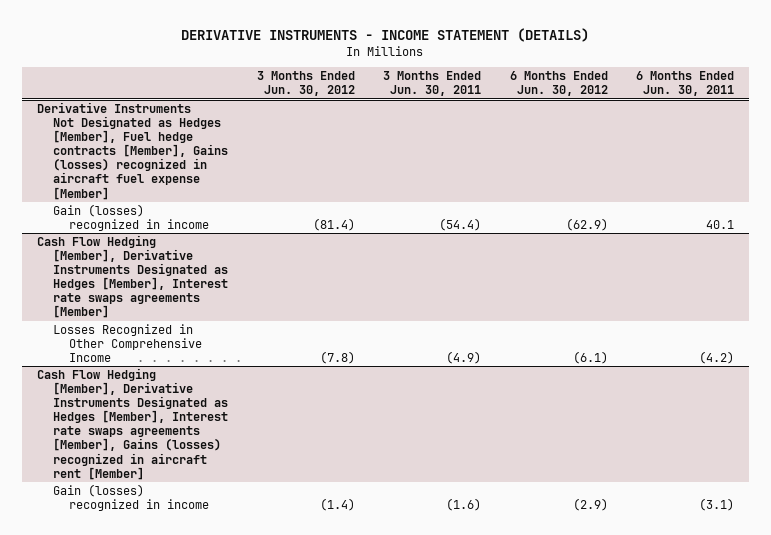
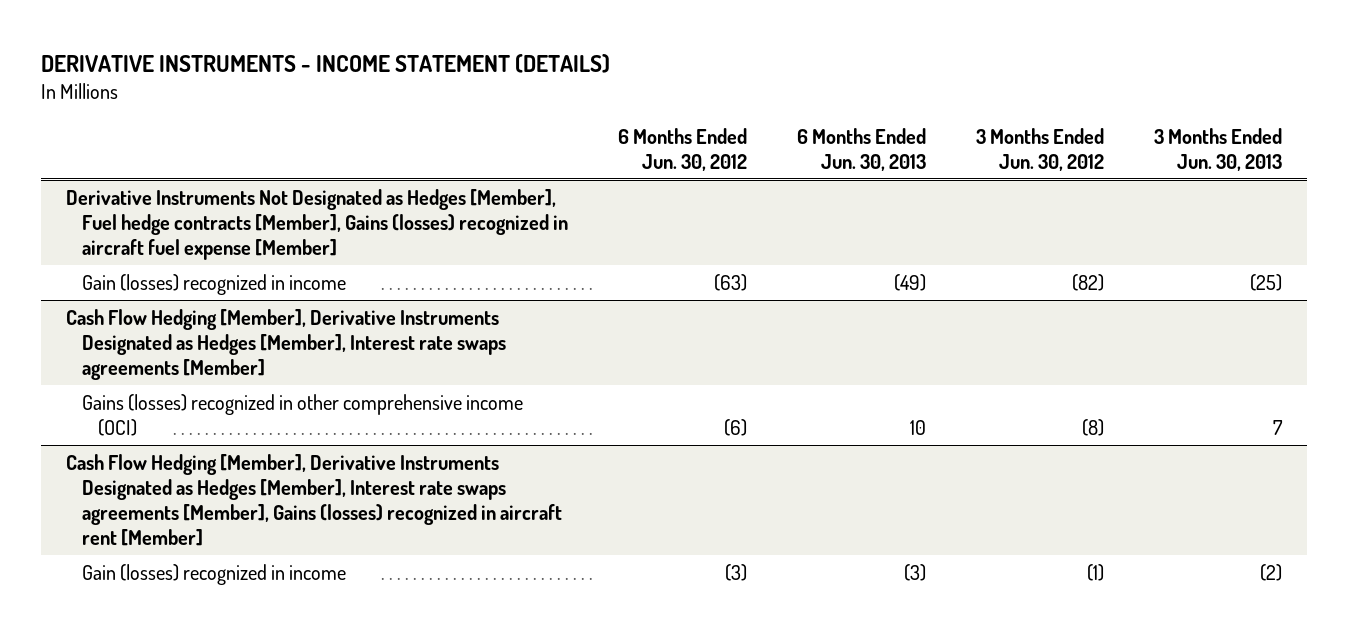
[383,71,482,97] 3 Months Ended Jun. 30, 2011 -> none
[636,71,735,97] 6 Months Ended Jun. 30, 2011 -> none
none -> [797,127,927,171] 6 Months Ended Jun. 30, 2013
none -> [1154,127,1283,171] 3 Months Ended Jun. 30, 2013
[312,217,355,231] (81.4) -> [1072,273,1105,291] (82)
[565,217,608,231] (62.9) -> [714,273,748,291] (63)
[52,323,203,363] Losses Recognized in Other Comprehensive Income -> [82,393,524,436] Gains (losses) recognized in other comprehensive income (OCI)
[319,351,355,365] (7.8) -> [1082,418,1105,436] (8)
[572,351,608,365] (6.1) -> [724,418,748,436] (6)
[319,497,355,511] (1.4) -> [1087,563,1105,581] (1)
[572,497,608,511] (2.9) -> [725,563,748,581] (3)

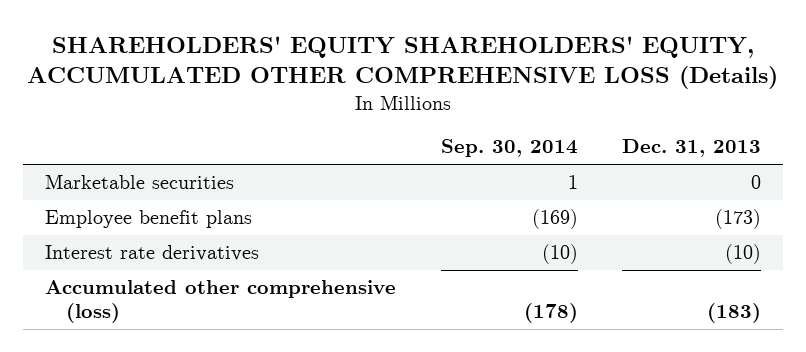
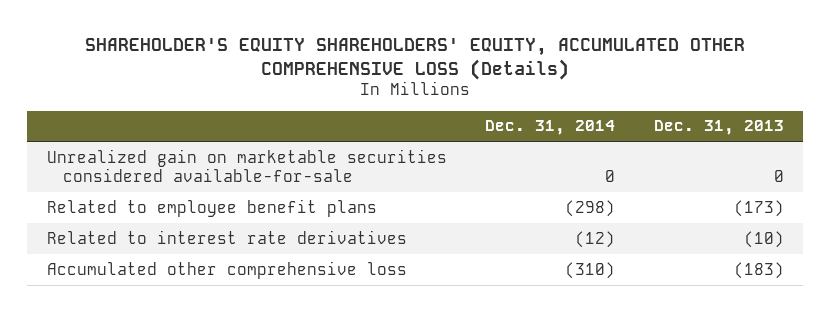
[27,35,779,90] SHAREHOLDERS' EQUITY SHAREHOLDERS' EQUITY, ACCUMULATED OTHER COMPREHENSIVE LOSS (Details) -> [85,37,746,80] SHAREHOLDER'S EQUITY SHAREHOLDERS' EQUITY, ACCUMULATED OTHER COMPREHENSIVE LOSS (Details)
[440,139,578,158] Sep. 30, 2014 -> none
none -> [485,120,616,136] Dec. 31, 2014
[44,174,234,190] Marketable securities -> [46,148,447,182] Unrealized gain on marketable securities considered available-for-sale
[44,210,252,229] Employee benefit plans -> [46,198,377,217] Related to employee benefit plans
[44,245,259,262] Interest rate derivatives -> [46,229,407,244] Related to interest rate derivatives
[44,280,396,323] Accumulated other comprehensive (loss) -> [46,260,407,279] Accumulated other comprehensive loss

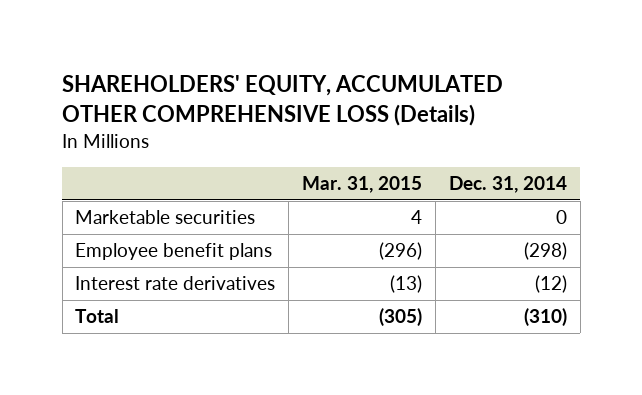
[85,37,746,80] SHAREHOLDER'S EQUITY SHAREHOLDERS' EQUITY, ACCUMULATED OTHER COMPREHENSIVE LOSS (Details) -> [62,74,504,126] SHAREHOLDERS' EQUITY, ACCUMULATED OTHER COMPREHENSIVE LOSS (Details)
[654,120,785,136] Dec. 31, 2013 -> none
none -> [302,176,423,194] Mar. 31, 2015
[46,148,447,182] Unrealized gain on marketable securities considered available-for-sale -> [75,210,256,225] Marketable securities
[46,198,377,217] Related to employee benefit plans -> [75,243,273,261] Employee benefit plans
[46,229,407,244] Related to interest rate derivatives -> [75,276,276,291] Interest rate derivatives
[46,260,407,279] Accumulated other comprehensive loss -> [75,309,120,324] Total

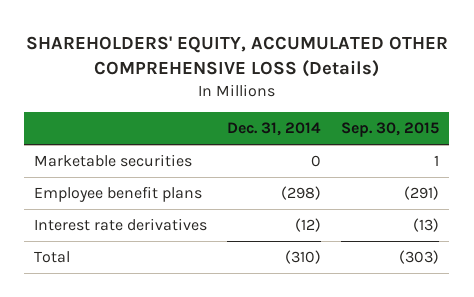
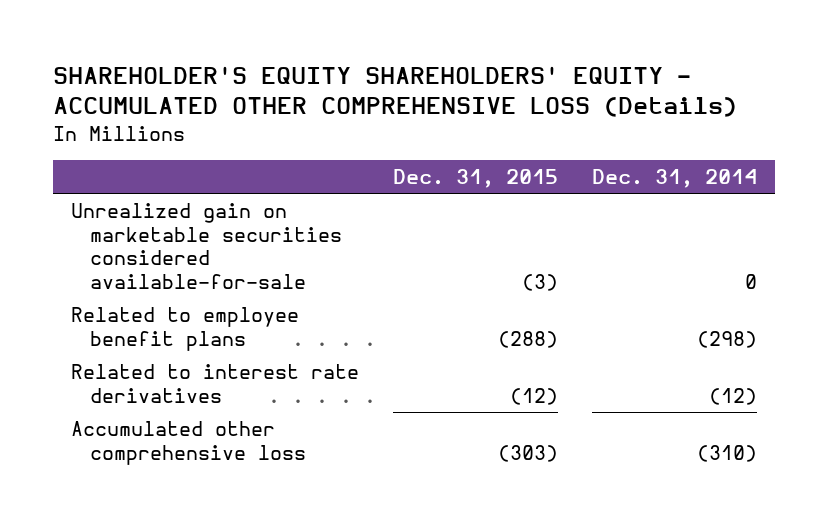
[25,36,448,77] SHAREHOLDERS' EQUITY, ACCUMULATED OTHER COMPREHENSIVE LOSS (Details) -> [53,65,738,118] SHAREHOLDER'S EQUITY SHAREHOLDERS' EQUITY - ACCUMULATED OTHER COMPREHENSIVE LOSS (Details)
[341,121,440,137] Sep. 30, 2015 -> none
none -> [392,169,558,189] Dec. 31, 2015
[34,154,193,168] Marketable securities -> [70,203,343,289] Unrealized gain on marketable securities considered available-for-sale
[34,186,203,203] Employee benefit plans -> [70,307,299,351] Related to employee benefit plans
[34,218,208,232] Interest rate derivatives -> [70,364,359,403] Related to interest rate derivatives
[34,251,71,264] Total -> [70,421,307,465] Accumulated other comprehensive loss

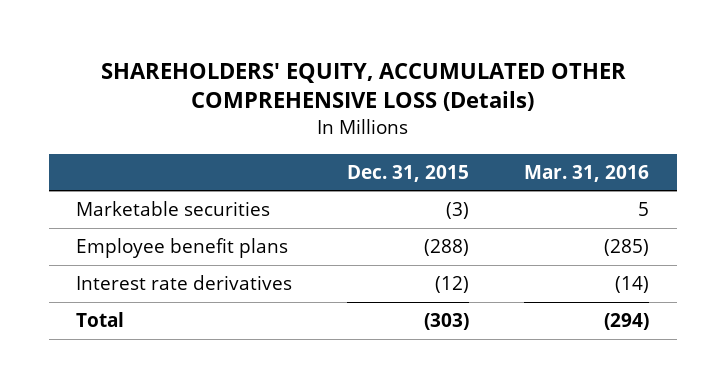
[53,65,738,118] SHAREHOLDER'S EQUITY SHAREHOLDERS' EQUITY - ACCUMULATED OTHER COMPREHENSIVE LOSS (Details) -> [100,62,626,112] SHAREHOLDERS' EQUITY, ACCUMULATED OTHER COMPREHENSIVE LOSS (Details)
[592,169,758,189] Dec. 31, 2014 -> none
none -> [524,164,650,182] Mar. 31, 2016
[70,203,343,289] Unrealized gain on marketable securities considered available-for-sale -> [76,201,271,217] Marketable securities
[70,307,299,351] Related to employee benefit plans -> [76,238,289,259] Employee benefit plans
[70,364,359,403] Related to interest rate derivatives -> [76,275,293,291] Interest rate derivatives
[70,421,307,465] Accumulated other comprehensive loss -> [76,312,125,328] Total

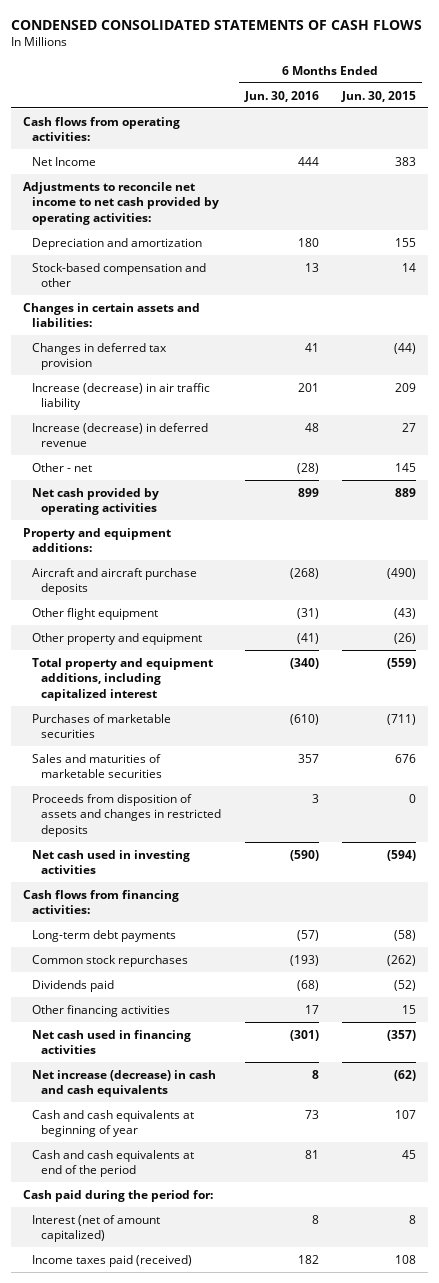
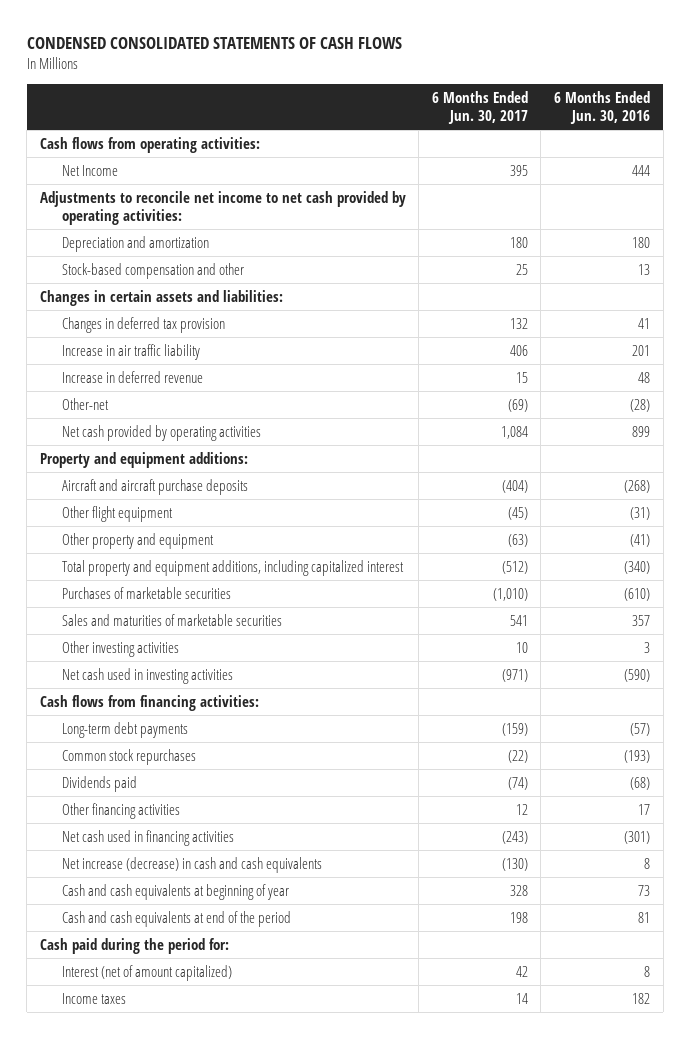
[341,90,417,102] Jun. 30, 2015 -> none
none -> [431,90,528,124] 6 Months Ended Jun. 30, 2017
[32,382,211,411] Increase (decrease) in air traffic liability -> [61,343,200,360] Increase in air traffic liability
[32,422,209,448] Increase (decrease) in deferred revenue -> [61,370,203,383] Increase in deferred revenue
[32,462,93,472] Other - net -> [61,397,109,410] Other-net
[32,793,221,837] Proceeds from disposition of assets and changes in restricted deposits -> [61,640,179,657] Other investing activities
[32,1254,193,1267] Income taxes paid (received) -> [61,992,126,1004] Income taxes

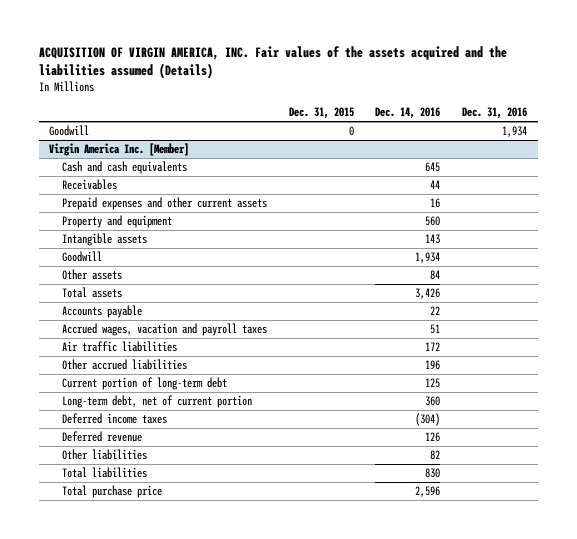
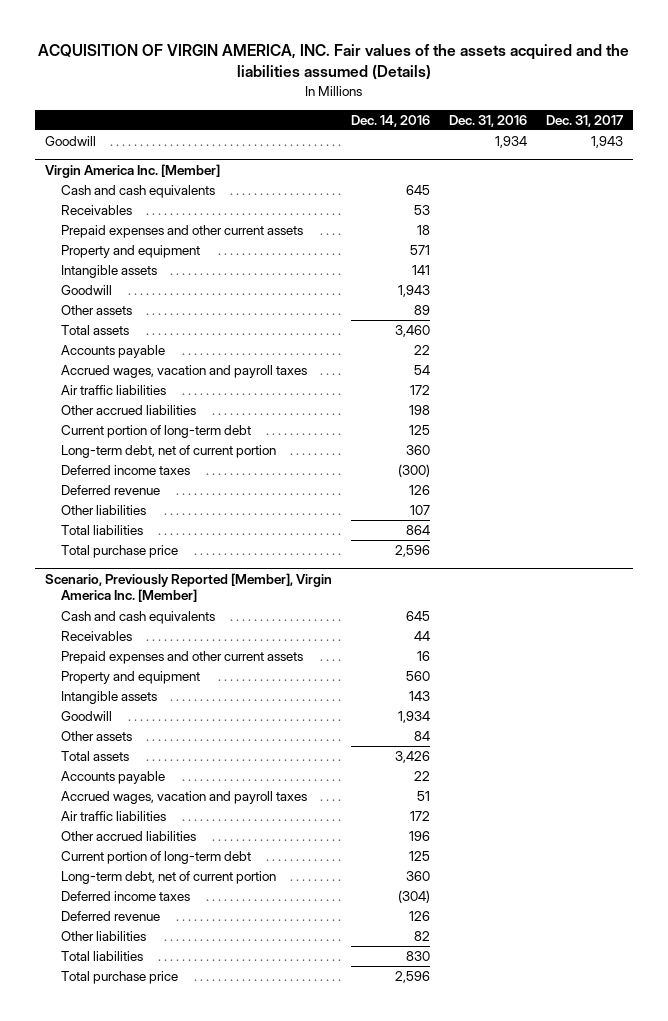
[288,107,354,120] Dec. 31, 2015 -> none
none -> [546,114,624,127] Dec. 31, 2017
none -> [60,205,132,216] Receivables
none -> [60,225,303,239] Prepaid expenses and other current assets
none -> [60,245,200,259] Property and equipment
none -> [60,265,157,279] Intangible assets
none -> [60,285,112,296] Goodwill
none -> [60,305,132,316] Other assets
none -> [60,325,129,336] Total assets
none -> [60,345,165,359] Accounts payable
none -> [60,365,307,379] Accrued wages, vacation and payroll taxes
none -> [60,385,166,396] Air traffic liabilities
none -> [60,405,196,416] Other accrued liabilities
none -> [60,425,251,439] Current portion of long-term debt
none -> [60,445,276,459] Long-term debt, net of current portion
none -> [60,465,190,476] Deferred income taxes
none -> [60,485,160,496] Deferred revenue
none -> [60,505,146,516] Other liabilities
none -> [60,525,143,536] Total liabilities
none -> [60,545,178,559] Total purchase price
none -> [44,572,332,603] Scenario, Previously Reported [Member], Virgin America Inc. [Member]
none -> [60,611,215,625] Cash and cash equivalents

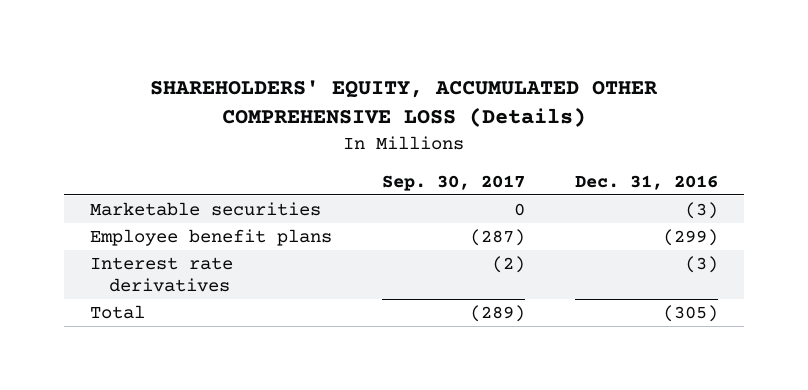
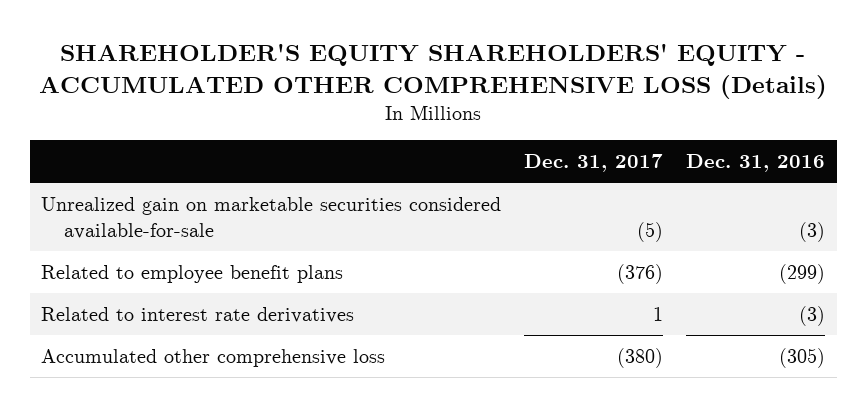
[149,79,657,128] SHAREHOLDERS' EQUITY, ACCUMULATED OTHER COMPREHENSIVE LOSS (Details) -> [39,43,828,99] SHAREHOLDER'S EQUITY SHAREHOLDERS' EQUITY - ACCUMULATED OTHER COMPREHENSIVE LOSS (Details)
[381,174,525,191] Sep. 30, 2017 -> none
none -> [524,154,664,173] Dec. 31, 2017
[89,201,321,216] Marketable securities -> [41,196,502,239] Unrealized gain on marketable securities considered available-for-sale
[89,228,332,246] Employee benefit plans -> [41,264,344,283] Related to employee benefit plans
[89,256,233,293] Interest rate derivatives -> [41,306,355,323] Related to interest rate derivatives
[89,304,145,319] Total -> [41,348,386,367] Accumulated other comprehensive loss

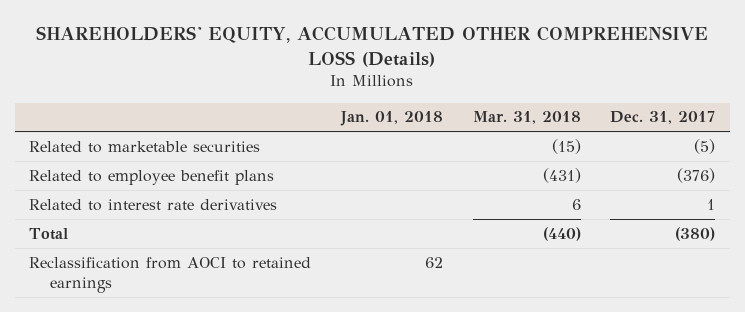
[39,43,828,99] SHAREHOLDER'S EQUITY SHAREHOLDERS' EQUITY - ACCUMULATED OTHER COMPREHENSIVE LOSS (Details) -> [36,25,709,67] SHAREHOLDERS' EQUITY, ACCUMULATED OTHER COMPREHENSIVE LOSS (Details)
[686,154,826,173] Dec. 31, 2016 -> none
none -> [340,111,444,127] Jan. 01, 2018
none -> [472,111,581,125] Mar. 31, 2018
[41,196,502,239] Unrealized gain on marketable securities considered available-for-sale -> [29,140,261,153] Related to marketable securities
[41,348,386,367] Accumulated other comprehensive loss -> [29,227,69,240] Total
none -> [29,256,312,294] Reclassification from AOCI to retained earnings

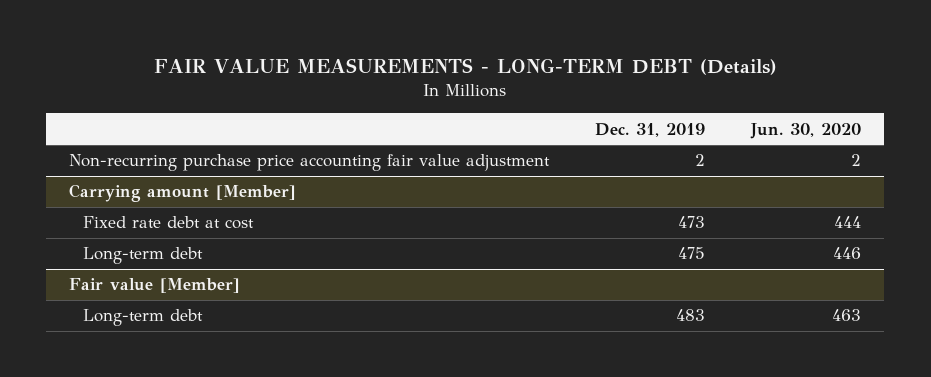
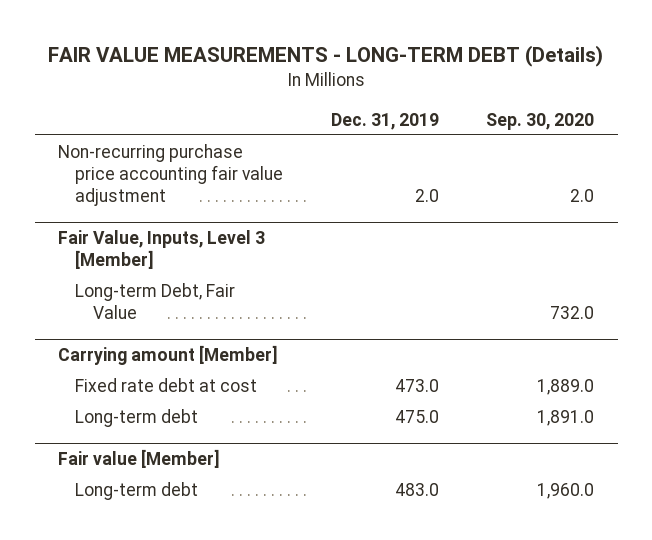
[750,122,862,139] Jun. 30, 2020 -> none
none -> [486,112,595,130] Sep. 30, 2020
[695,154,706,167] 2 -> [414,189,439,203] 2.0
none -> [58,229,266,270] Fair Value, Inputs, Level 3 [Member]
none -> [75,282,236,319] Long-term Debt, Fair Value
[678,216,706,229] 473 -> [394,378,439,392] 473.0
[678,247,706,260] 475 -> [394,409,439,423] 475.0
[676,309,706,322] 483 -> [394,482,439,496] 483.0

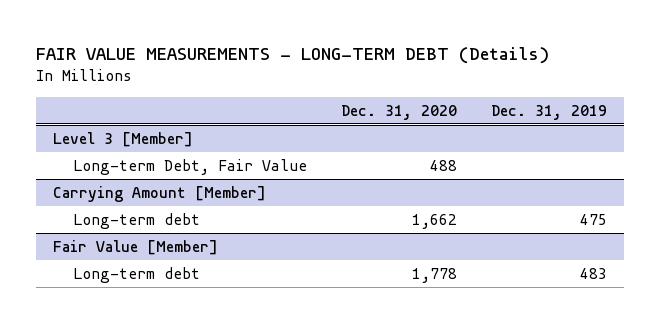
[486,112,595,130] Sep. 30, 2020 -> none
none -> [340,104,457,120] Dec. 31, 2020
[58,143,284,207] Non-recurring purchase price accounting fair value adjustment -> none
[58,229,266,270] Fair Value, Inputs, Level 3 [Member] -> [52,131,193,147] Level 3 [Member]
[75,377,258,392] Fixed rate debt at cost -> none
[58,344,279,365] Carrying amount [Member] -> [52,185,266,202] Carrying Amount [Member]
[394,409,439,423] 475.0 -> [580,213,608,225] 475
[58,448,221,468] Fair value [Member] -> [52,239,218,255] Fair Value [Member]
[394,482,439,496] 483.0 -> [580,267,608,279] 483

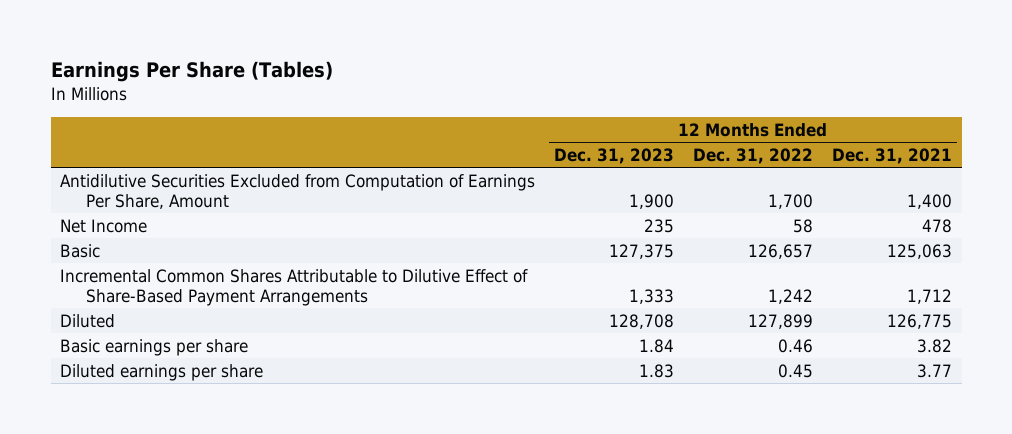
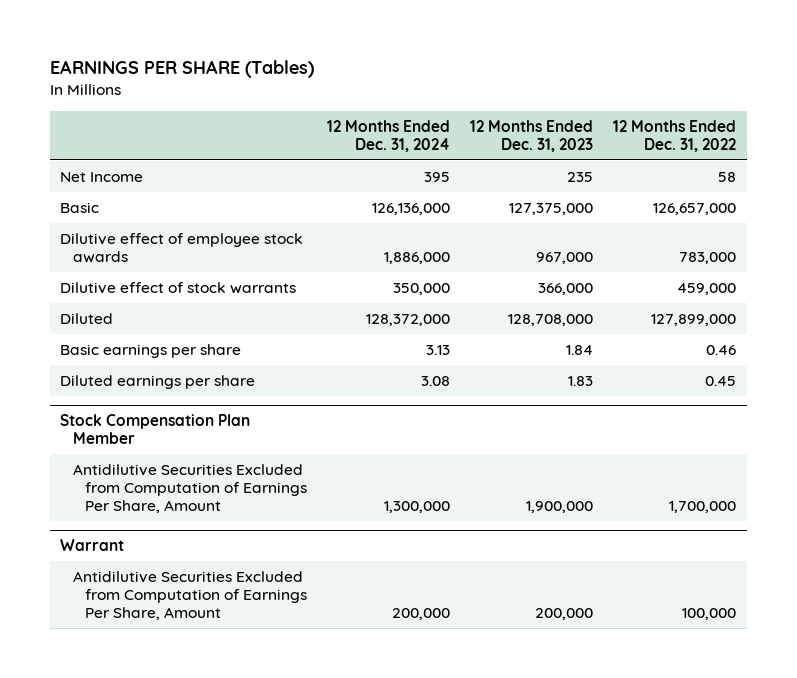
[50,61,333,83] Earnings Per Share (Tables) -> [50,60,315,79] EARNINGS PER SHARE (Tables)
[832,147,953,164] Dec. 31, 2021 -> none
none -> [327,119,451,153] 12 Months Ended Dec. 31, 2024
[60,173,536,209] Antidilutive Securities Excluded from Computation of Earnings Per Share, Amount -> none
[609,243,675,259] 127,375 -> [509,202,594,215] 127,375,000
[748,243,814,259] 126,657 -> [653,202,737,215] 126,657,000
[60,268,529,306] Incremental Common Shares Attributable to Dilutive Effect of Share-Based Payment Arrangements -> [60,232,304,264] Dilutive effect of employee stock awards
[629,288,675,304] 1,333 -> [536,252,594,265] 967,000
[768,288,814,304] 1,242 -> [679,252,737,265] 783,000
none -> [60,281,297,294] Dilutive effect of stock warrants
[609,313,675,329] 128,708 -> [508,313,594,326] 128,708,000
[748,313,814,329] 127,899 -> [651,313,737,326] 127,899,000
none -> [60,413,251,445] Stock Compensation Plan Member
none -> [72,463,308,514] Antidilutive Securities Excluded from Computation of Earnings Per Share, Amount
none -> [60,538,125,551] Warrant
none -> [72,570,308,621] Antidilutive Securities Excluded from Computation of Earnings Per Share, Amount

